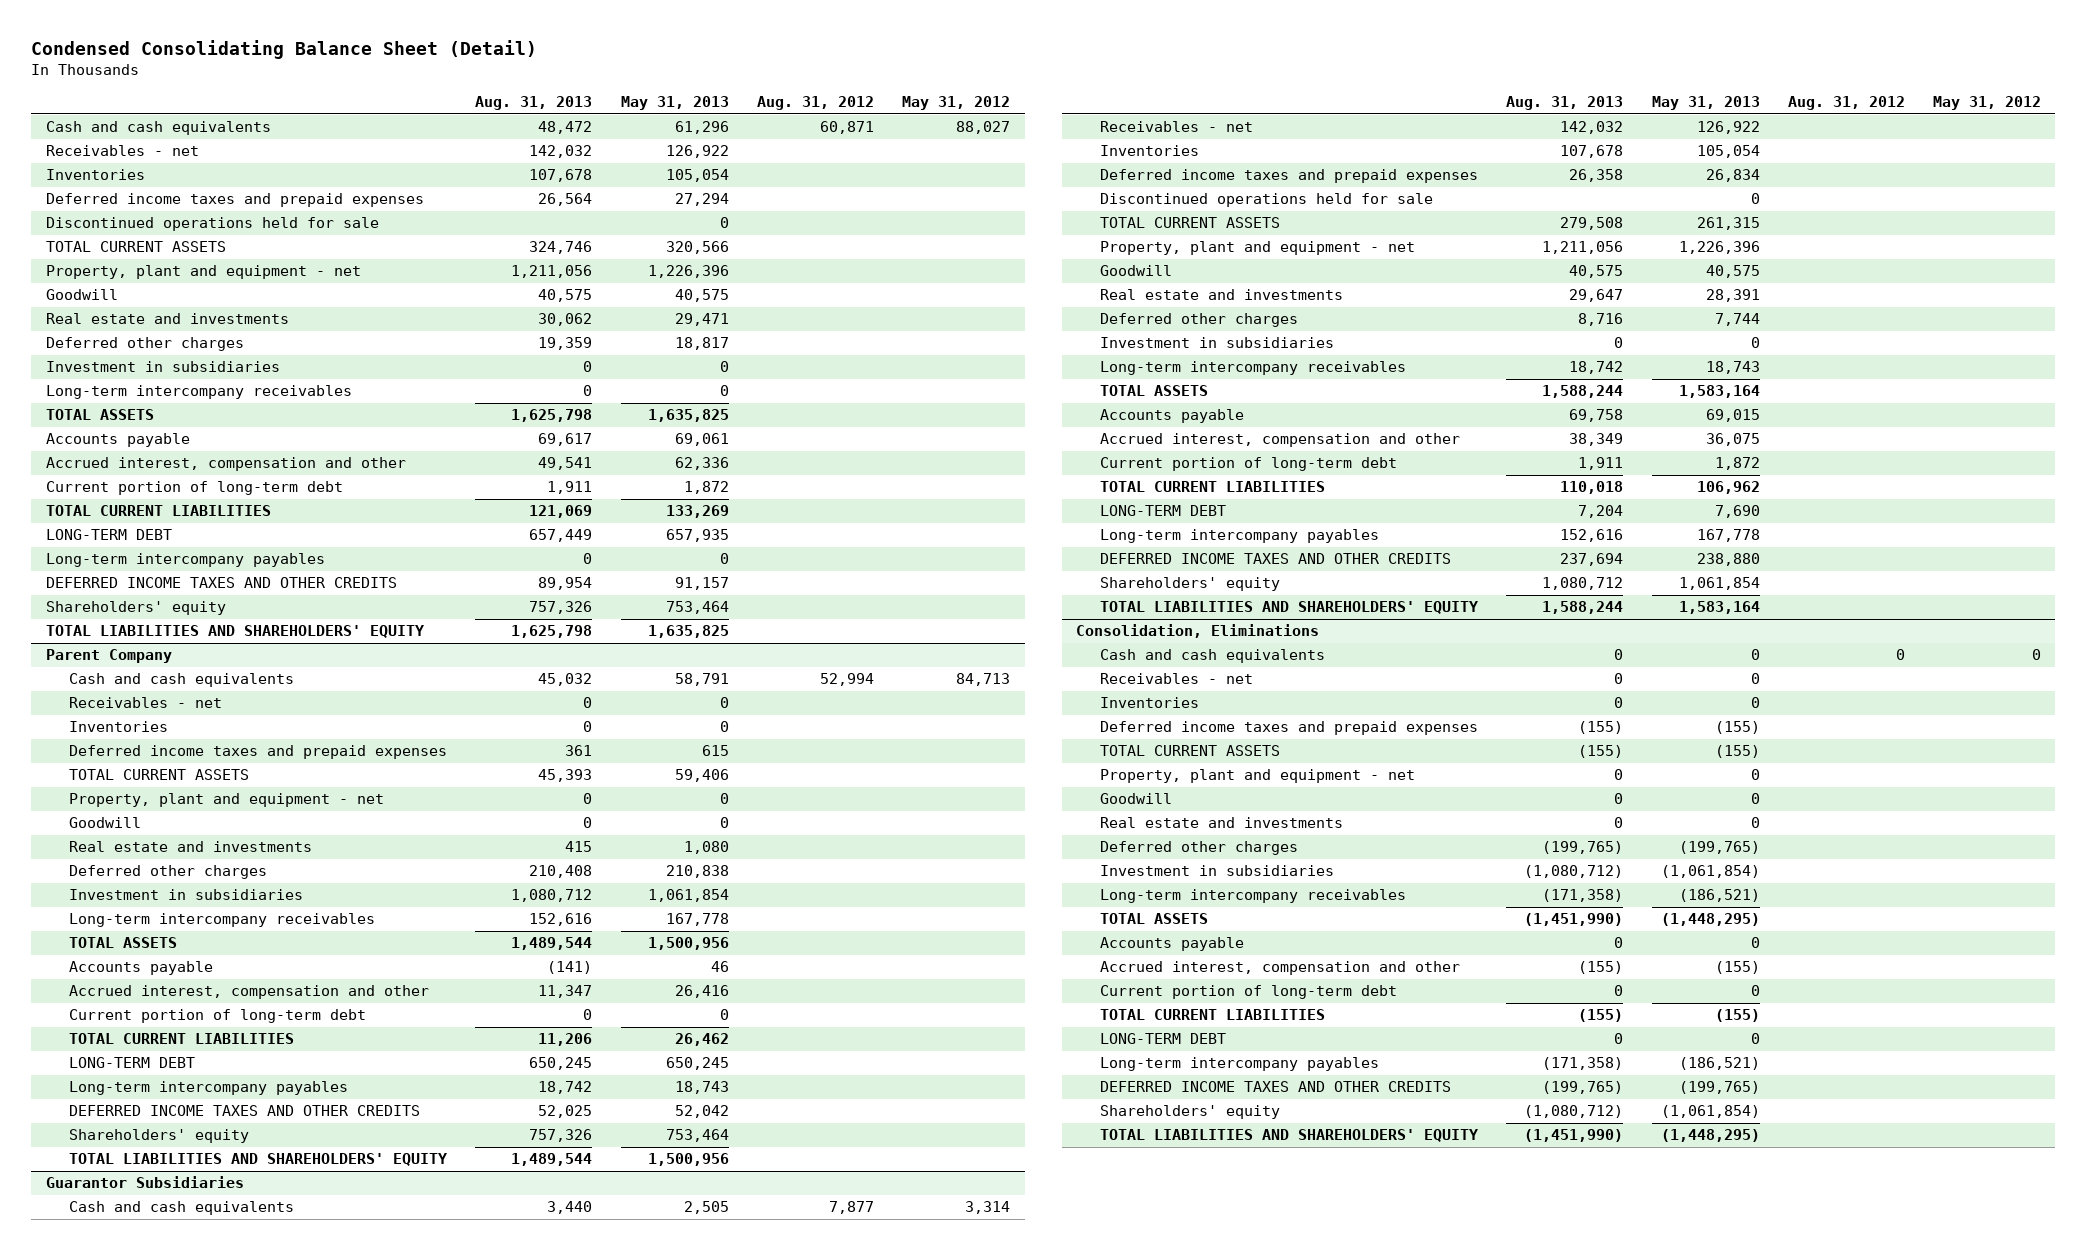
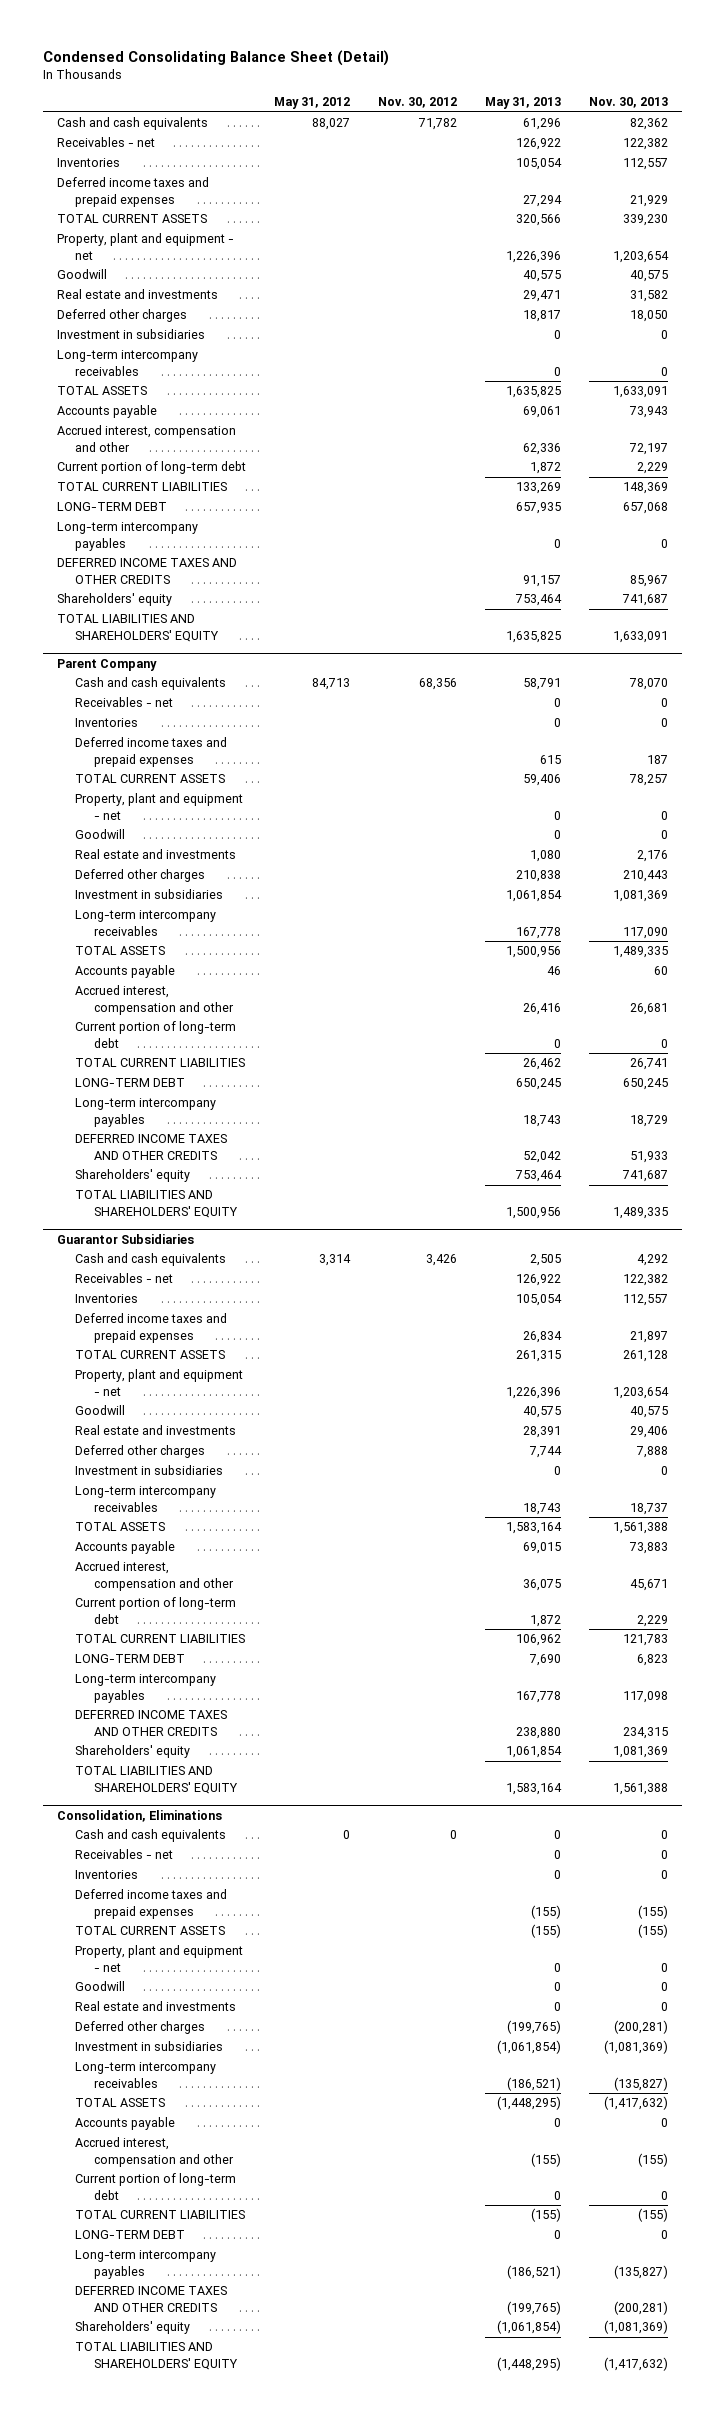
[475,96,593,111] Aug. 31, 2013 -> none
[757,96,875,111] Aug. 31, 2012 -> none
none -> [377,97,457,109] Nov. 30, 2012
none -> [588,97,668,109] Nov. 30, 2013
[45,217,379,232] Discontinued operations held for sale -> none
[1099,193,1433,208] Discontinued operations held for sale -> none

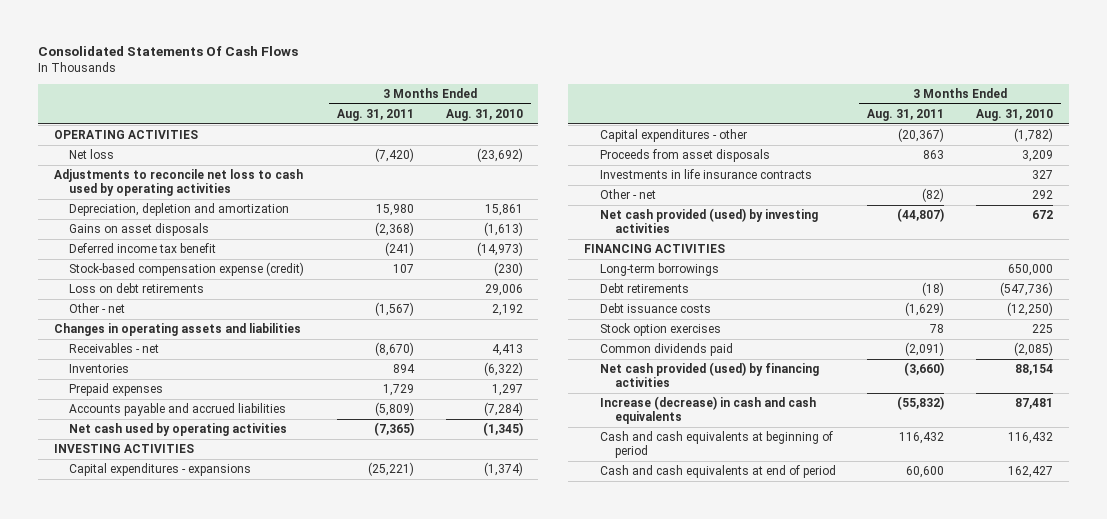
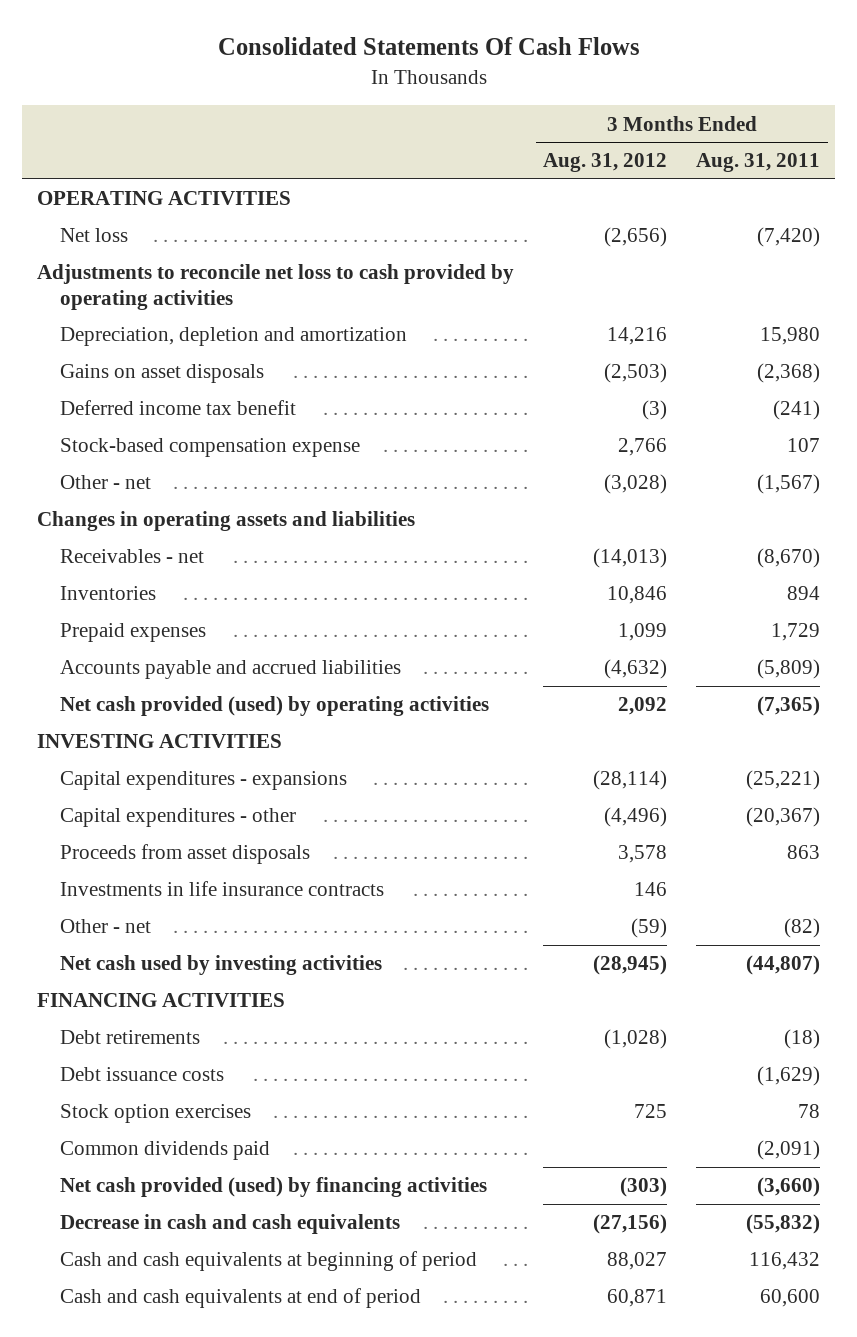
[445,108,523,121] Aug. 31, 2010 -> none
none -> [543,153,668,173] Aug. 31, 2012
[53,169,303,197] Adjustments to reconcile net loss to cash used by operating activities -> [36,264,514,310] Adjustments to reconcile net loss to cash provided by operating activities
[69,283,205,294] Loss on debt retirements -> none
[69,262,305,277] Stock-based compensation expense (credit) -> [60,438,361,458] Stock-based compensation expense
[69,423,288,437] Net cash used by operating activities -> [60,696,490,717] Net cash provided (used) by operating activities
[599,208,818,234] Net cash provided (used) by investing activities -> [60,955,383,976] Net cash used by investing activities
[599,263,719,277] Long-term borrowings -> none
[599,396,816,425] Increase (decrease) in cash and cash equivalents -> [60,1214,401,1235] Decrease in cash and cash equivalents

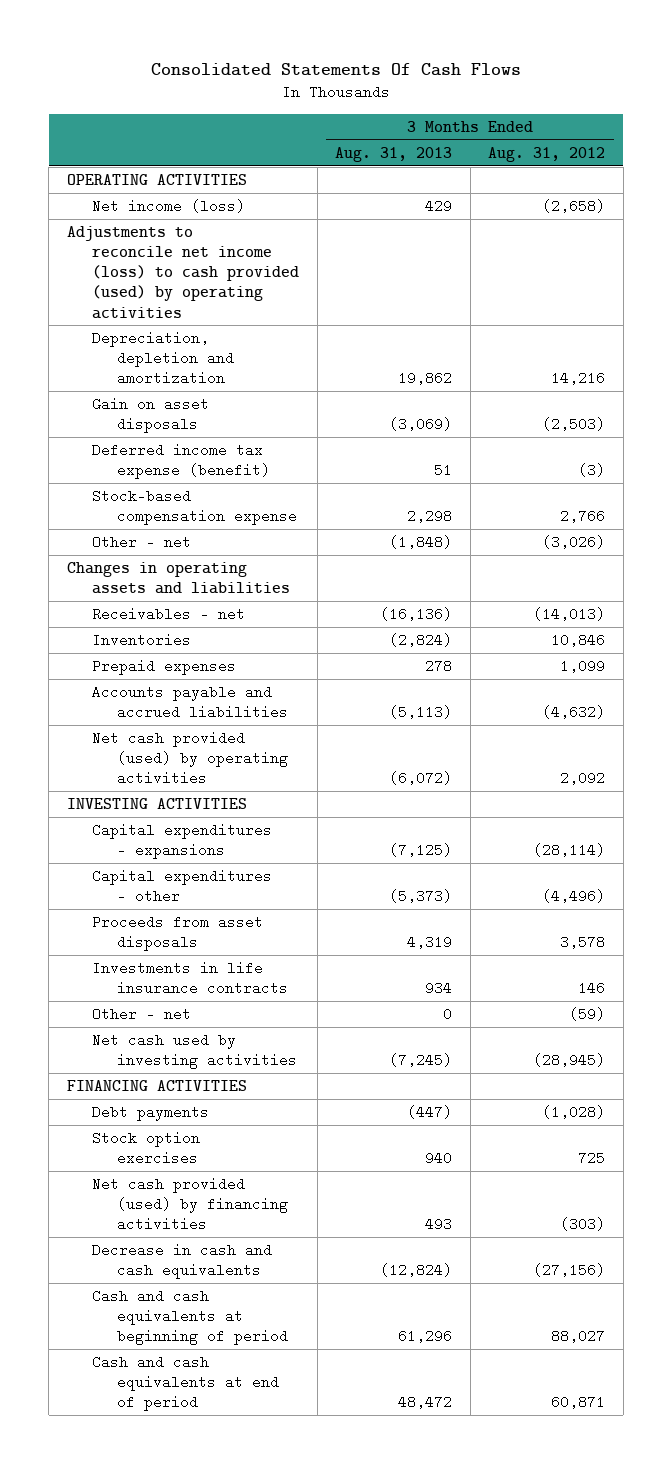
[696,153,821,173] Aug. 31, 2011 -> none
none -> [335,146,453,162] Aug. 31, 2013
[60,228,129,243] Net loss -> [92,199,246,214] Net income (loss)
[604,227,668,248] (2,656) -> [542,199,606,214] (2,658)
[36,264,514,310] Adjustments to reconcile net loss to cash provided by operating activities -> [66,226,300,319] Adjustments to reconcile net income (loss) to cash provided (used) by operating activities
[60,364,265,384] Gains on asset disposals -> [92,397,210,434] Gain on asset disposals
[60,400,297,416] Deferred income tax benefit -> [92,443,271,480] Deferred income tax expense (benefit)
[604,474,668,495] (3,028) -> [542,535,606,550] (3,026)
[60,1067,225,1082] Debt issuance costs -> none
[60,1030,201,1045] Debt retirements -> [92,1105,210,1122] Debt payments
[60,1141,271,1161] Common dividends paid -> none

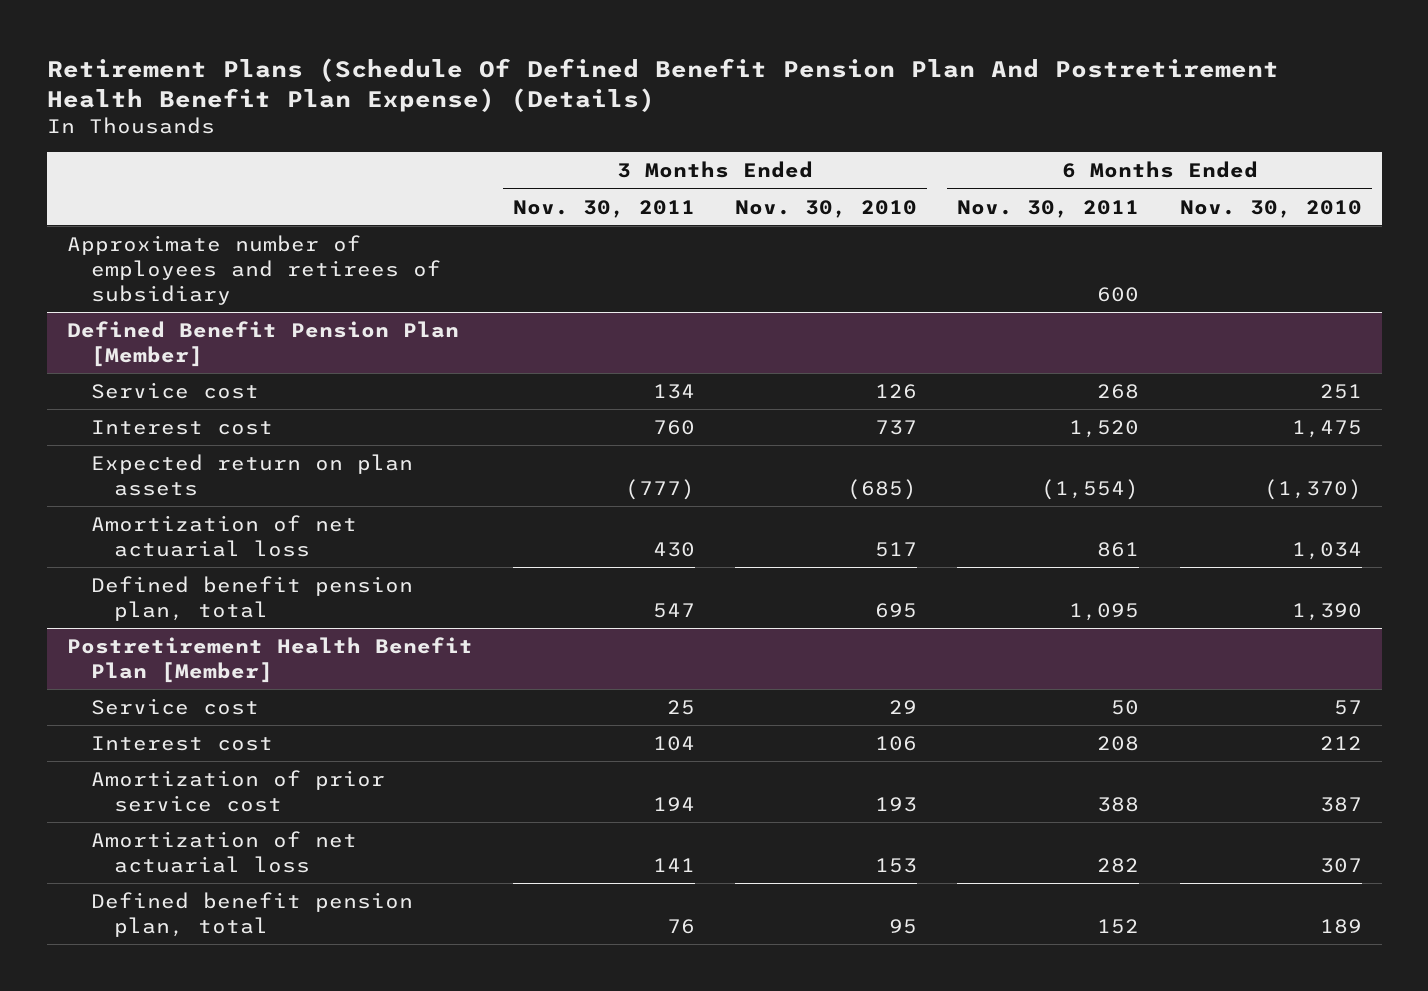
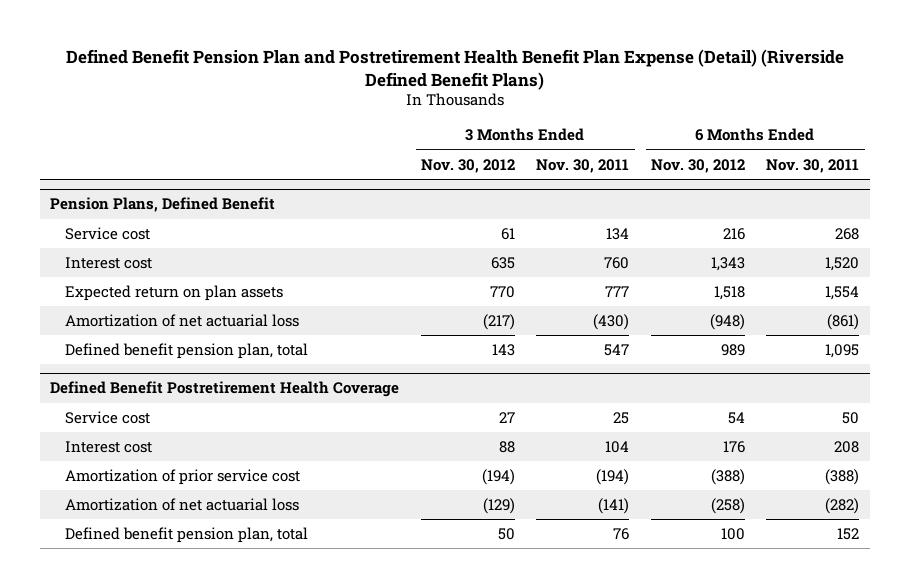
[46,57,1279,112] Retirement Plans (Schedule Of Defined Benefit Pension Plan And Postretirement Health Benefit Plan Expense) (Details) -> [65,48,844,90] Defined Benefit Pension Plan and Postretirement Health Benefit Plan Expense (Detail) (Riverside Defined Benefit Plans)
[735,199,918,218] Nov. 30, 2010 -> none
[1179,199,1362,218] Nov. 30, 2010 -> none
none -> [420,158,515,173] Nov. 30, 2012
none -> [650,158,745,173] Nov. 30, 2012
[66,234,441,305] Approximate number of employees and retirees of subsidiary -> none
[66,320,459,367] Defined Benefit Pension Plan [Member] -> [50,197,276,213] Pension Plans, Defined Benefit
[624,478,695,500] (777) -> [605,286,630,298] 777
[1041,478,1140,500] (1,554) -> [825,286,860,301] 1,554
[652,541,695,557] 430 -> [593,314,630,331] (430)
[1097,541,1140,557] 861 -> [827,314,860,331] (861)
[66,636,473,683] Postretirement Health Benefit Plan [Member] -> none
none -> [50,381,400,398] Defined Benefit Postretirement Health Coverage
[652,796,695,811] 194 -> [596,469,630,486] (194)
[1097,796,1140,812] 388 -> [825,469,860,486] (388)
[652,857,695,872] 141 -> [598,498,630,515] (141)
[1097,857,1140,873] 282 -> [825,498,860,515] (282)

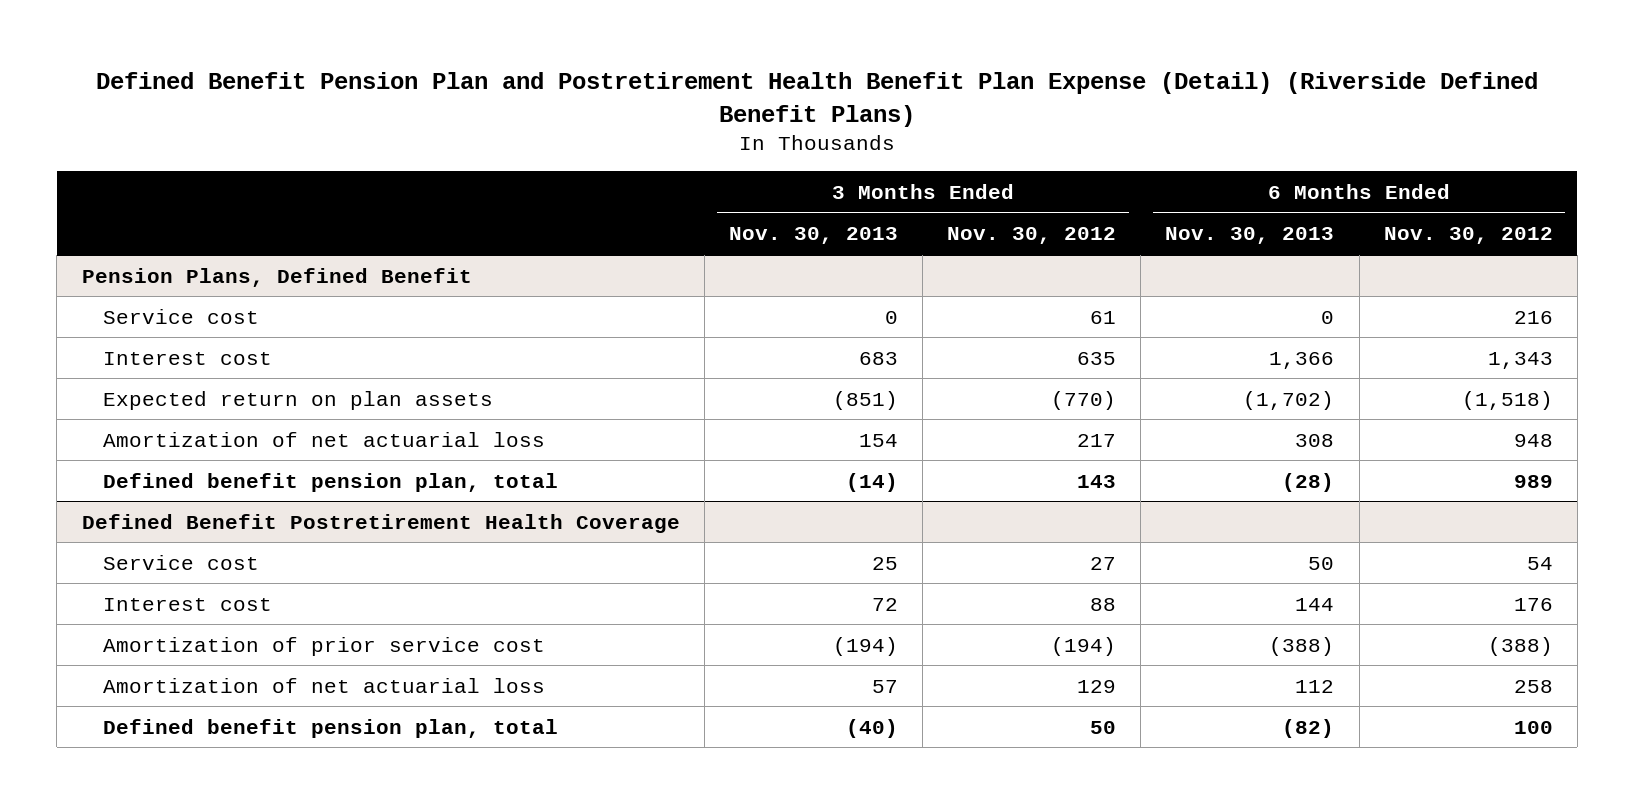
[536,158,630,173] Nov. 30, 2011 -> none
[766,158,860,173] Nov. 30, 2011 -> none
none -> [728,227,898,245] Nov. 30, 2013
none -> [1165,227,1335,245] Nov. 30, 2013
[489,286,515,299] 770 -> [1051,390,1117,410] (770)
[713,286,745,301] 1,518 -> [1461,390,1553,410] (1,518)
[482,314,515,331] (217) -> [1077,433,1117,447] 217
[709,314,745,331] (948) -> [1513,433,1553,447] 948
[482,498,515,515] (129) -> [1077,679,1117,693] 129
[710,498,745,515] (258) -> [1513,679,1553,693] 258

